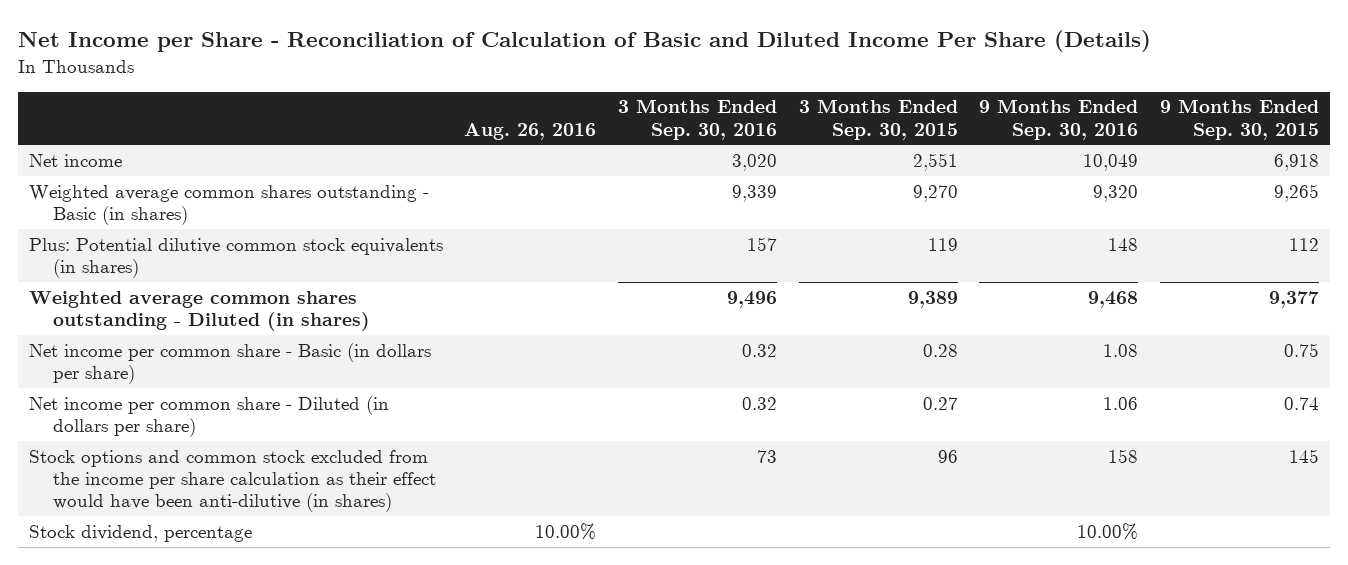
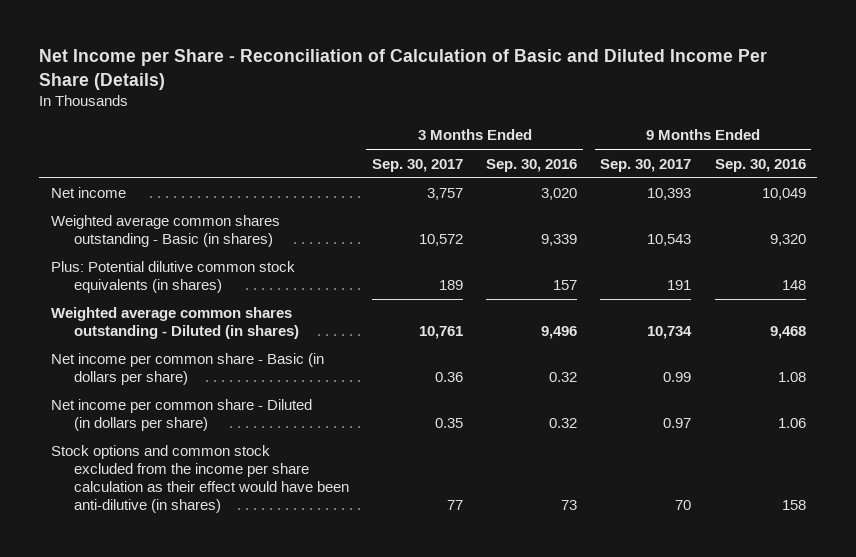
[464,122,597,140] Aug. 26, 2016 -> none
[798,99,958,140] 3 Months Ended Sep. 30, 2015 -> none
[1159,99,1319,140] 9 Months Ended Sep. 30, 2015 -> none
none -> [372,158,464,172] Sep. 30, 2017
none -> [600,158,692,172] Sep. 30, 2017
[28,524,252,542] Stock dividend, percentage -> none

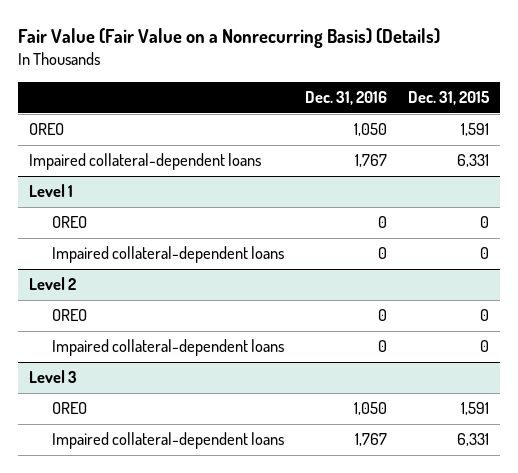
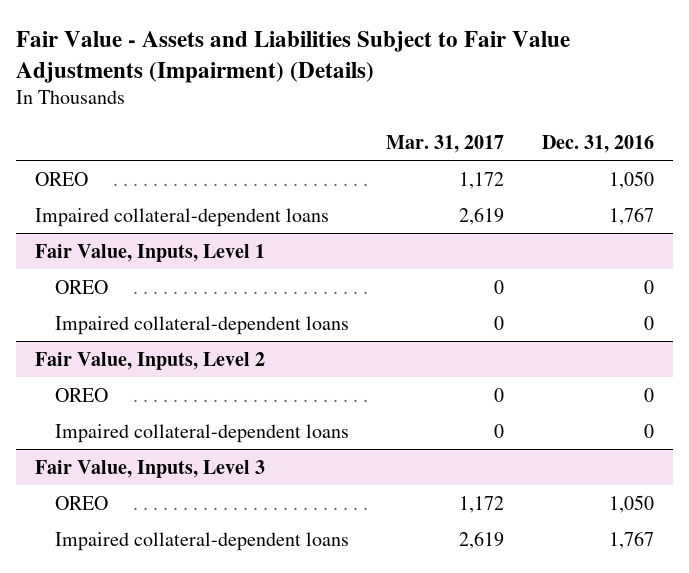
[18,28,441,49] Fair Value (Fair Value on a Nonrecurring Basis) (Details) -> [16,30,571,83] Fair Value - Assets and Liabilities Subject to Fair Value Adjustments (Impairment) (Details)
[408,91,491,106] Dec. 31, 2015 -> none
none -> [386,134,505,153] Mar. 31, 2017
[28,184,73,198] Level 1 -> [34,243,265,262] Fair Value, Inputs, Level 1
[28,277,76,291] Level 2 -> [34,351,265,370] Fair Value, Inputs, Level 2
[28,370,77,384] Level 3 -> [34,459,265,478] Fair Value, Inputs, Level 3

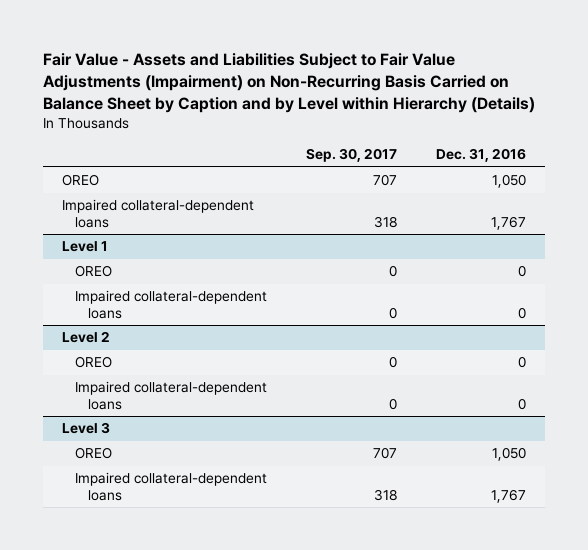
[16,30,571,83] Fair Value - Assets and Liabilities Subject to Fair Value Adjustments (Impairment) (Details) -> [43,52,536,113] Fair Value - Assets and Liabilities Subject to Fair Value Adjustments (Impairment) on Non-Recurring Basis Carried on Balance Sheet by Caption and by Level within Hierarchy (Details)
[386,134,505,153] Mar. 31, 2017 -> none
none -> [306,148,398,163] Sep. 30, 2017
[34,243,265,262] Fair Value, Inputs, Level 1 -> [62,241,109,253] Level 1
[34,351,265,370] Fair Value, Inputs, Level 2 -> [62,331,111,344] Level 2
[34,459,265,478] Fair Value, Inputs, Level 3 -> [62,422,111,435] Level 3

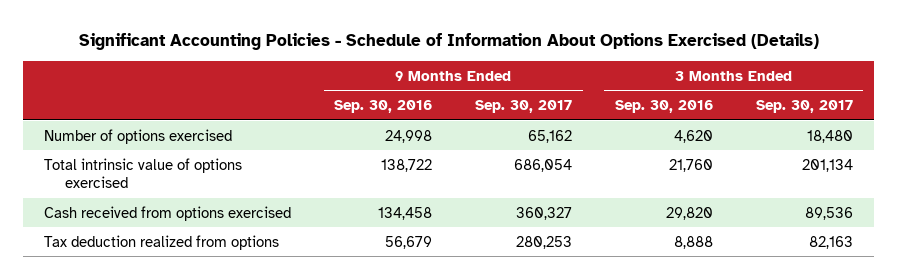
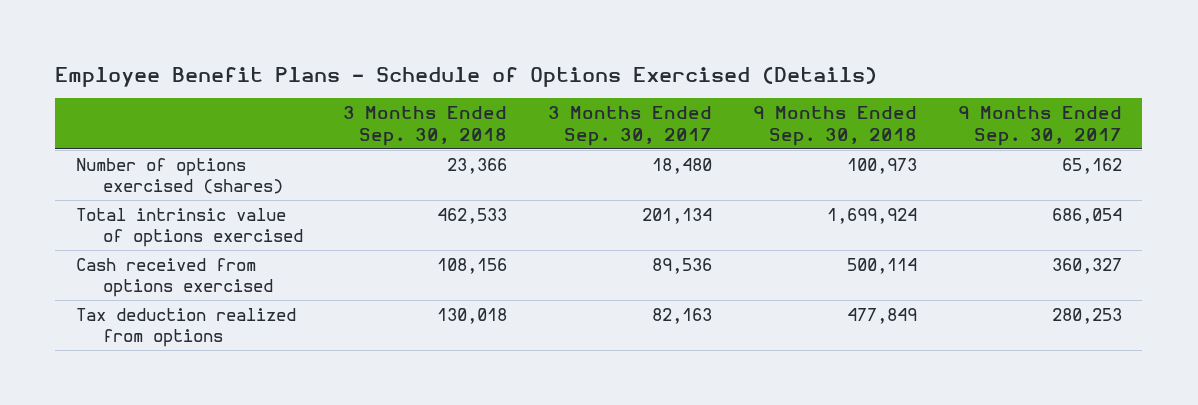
[78,33,819,51] Significant Accounting Policies - Schedule of Information About Options Exercised (Details) -> [55,66,878,87] Employee Benefit Plans - Schedule of Options Exercised (Details)
[334,100,433,114] Sep. 30, 2016 -> none
[614,100,713,114] Sep. 30, 2016 -> none
none -> [343,105,508,146] 3 Months Ended Sep. 30, 2018
none -> [753,105,918,146] 9 Months Ended Sep. 30, 2018
[44,128,233,144] Number of options exercised -> [75,157,283,195] Number of options exercised (shares)

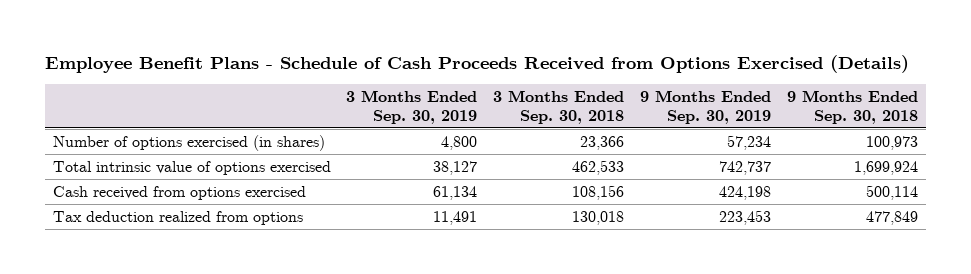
[55,66,878,87] Employee Benefit Plans - Schedule of Options Exercised (Details) -> [44,54,909,73] Employee Benefit Plans - Schedule of Cash Proceeds Received from Options Exercised (Details)
[548,105,713,146] 3 Months Ended Sep. 30, 2017 -> none
[957,105,1122,146] 9 Months Ended Sep. 30, 2017 -> none
none -> [346,89,478,124] 3 Months Ended Sep. 30, 2019
none -> [640,89,772,124] 9 Months Ended Sep. 30, 2019
[75,157,283,195] Number of options exercised (shares) -> [52,134,325,151] Number of options exercised (in shares)

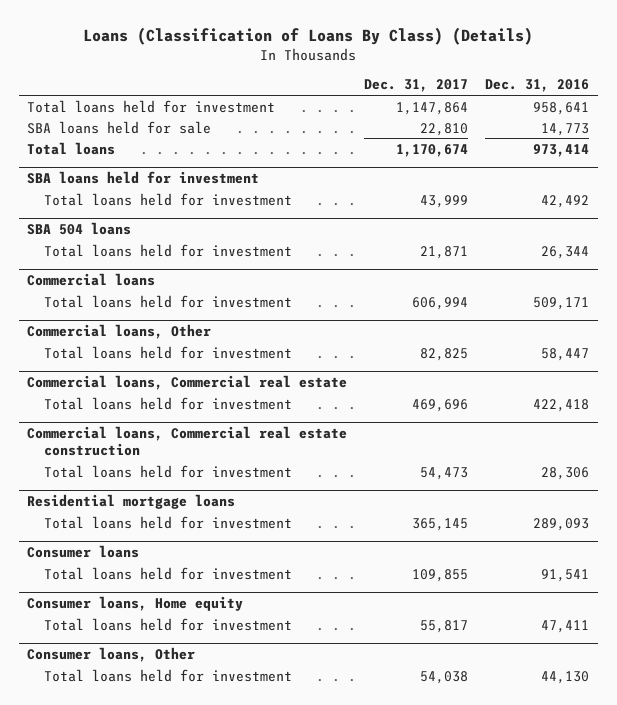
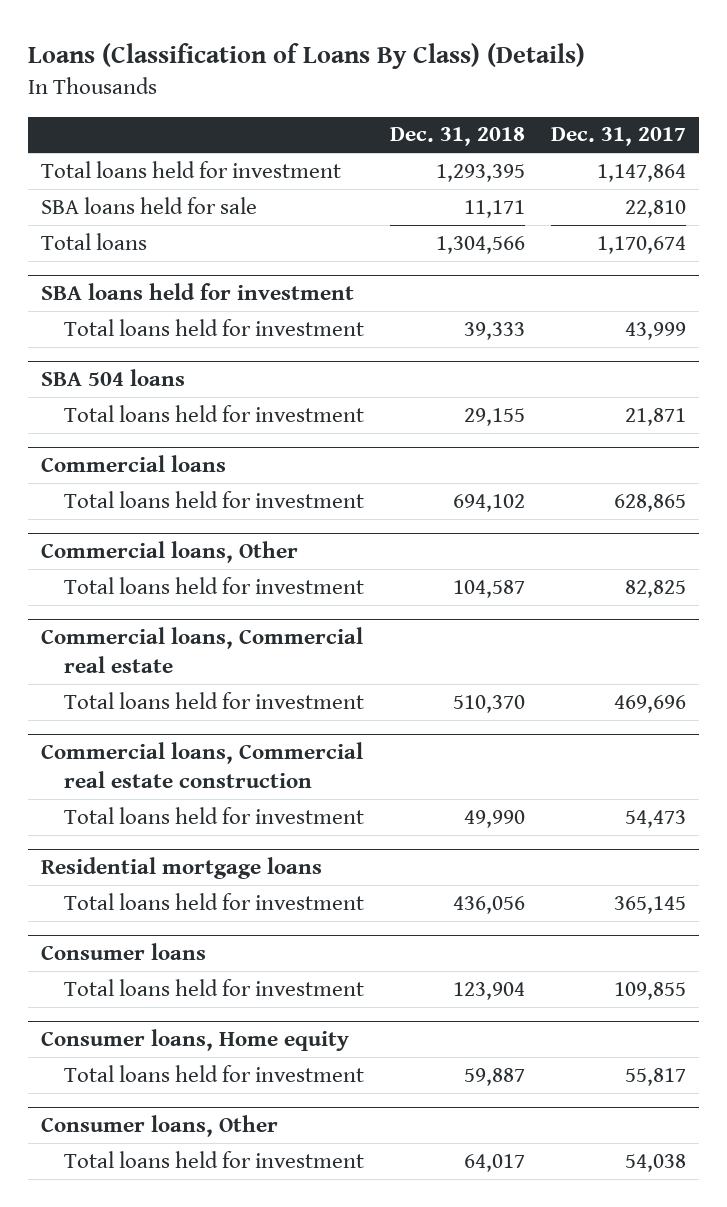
[485,79,590,93] Dec. 31, 2016 -> none
none -> [389,127,525,147] Dec. 31, 2018
[412,296,469,310] 606,994 -> [613,493,686,512] 628,865

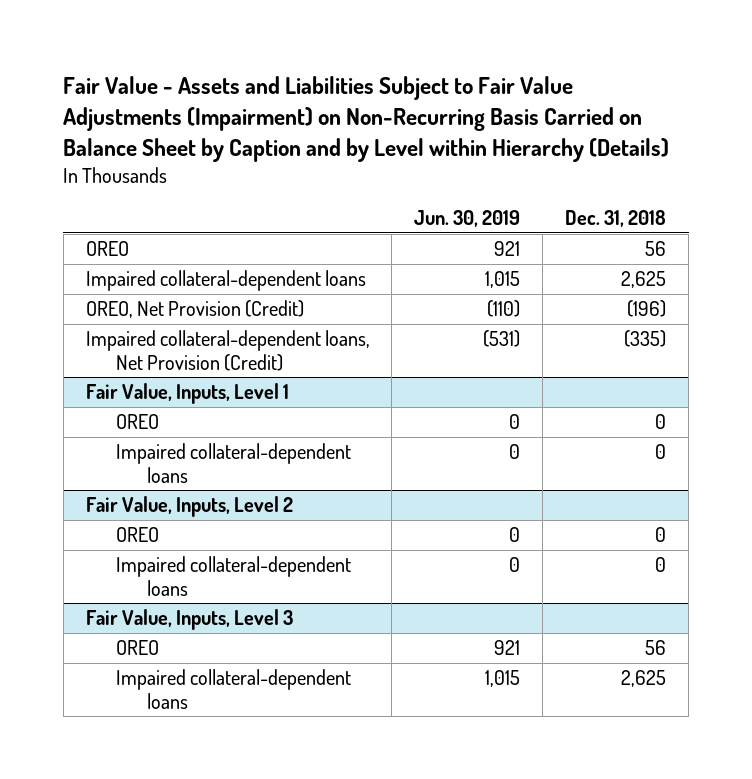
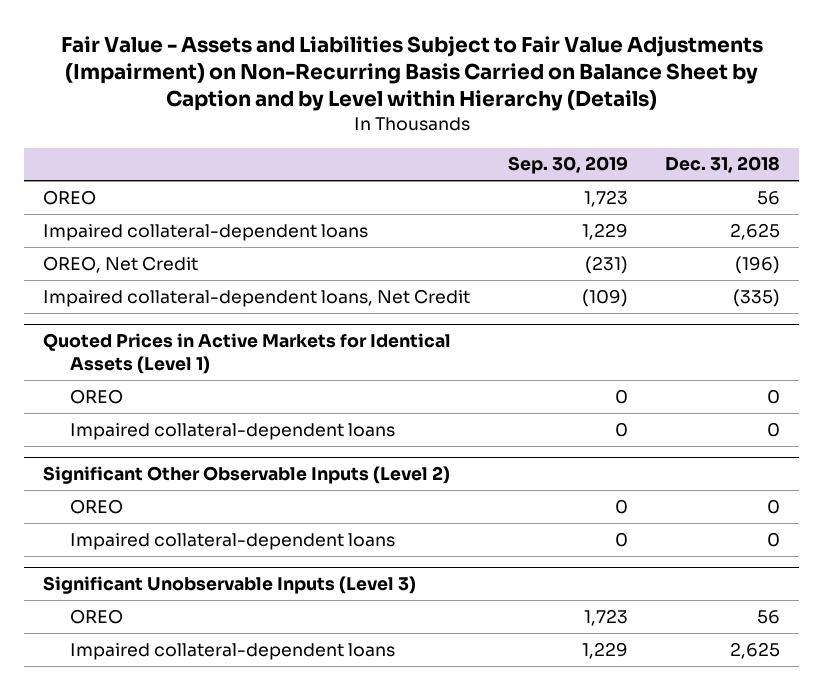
[414,210,521,228] Jun. 30, 2019 -> none
none -> [507,156,628,175] Sep. 30, 2019
[85,300,304,319] OREO, Net Provision (Credit) -> [43,255,199,273] OREO, Net Credit
[85,330,370,371] Impaired collateral-dependent loans, Net Provision (Credit) -> [43,288,471,307] Impaired collateral-dependent loans, Net Credit
[85,383,289,405] Fair Value, Inputs, Level 1 -> [43,333,452,375] Quoted Prices in Active Markets for Identical Assets (Level 1)
[85,496,293,518] Fair Value, Inputs, Level 2 -> [43,466,451,485] Significant Other Observable Inputs (Level 2)
[85,609,293,631] Fair Value, Inputs, Level 3 -> [43,576,417,595] Significant Unobservable Inputs (Level 3)

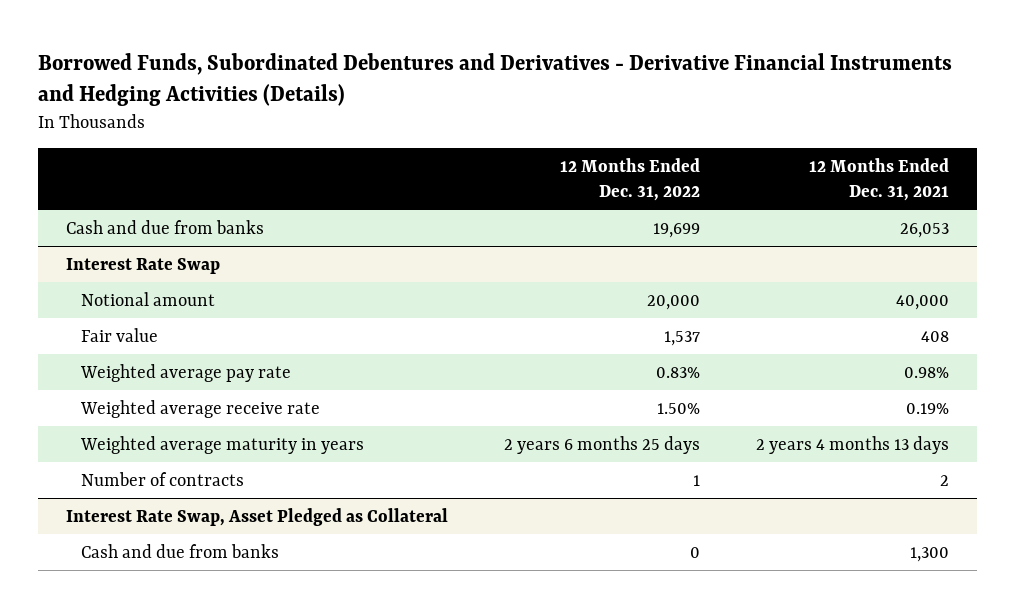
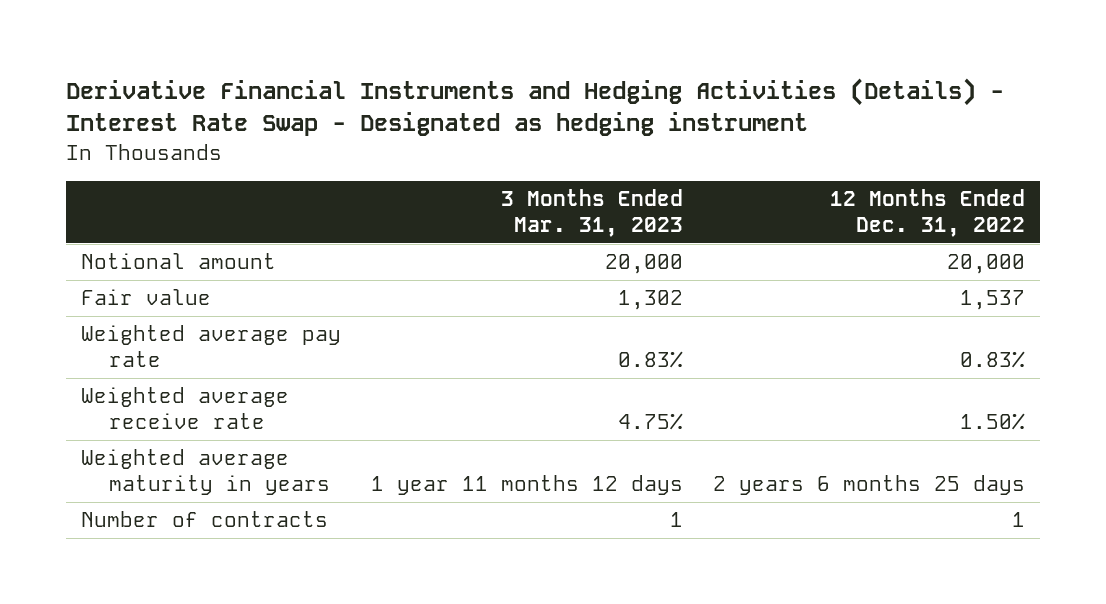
[38,52,953,106] Borrowed Funds, Subordinated Debentures and Derivatives - Derivative Financial Instruments and Hedging Activities (Details) -> [66,77,1005,137] Derivative Financial Instruments and Hedging Activities (Details) - Interest Rate Swap - Designated as hedging instrument
[809,158,950,202] 12 Months Ended Dec. 31, 2021 -> none
none -> [501,189,684,238] 3 Months Ended Mar. 31, 2023
[66,219,265,234] Cash and due from banks -> none
[66,257,221,274] Interest Rate Swap -> none
[66,507,449,526] Interest Rate Swap, Asset Pledged as Collateral -> none
[81,543,280,558] Cash and due from banks -> none

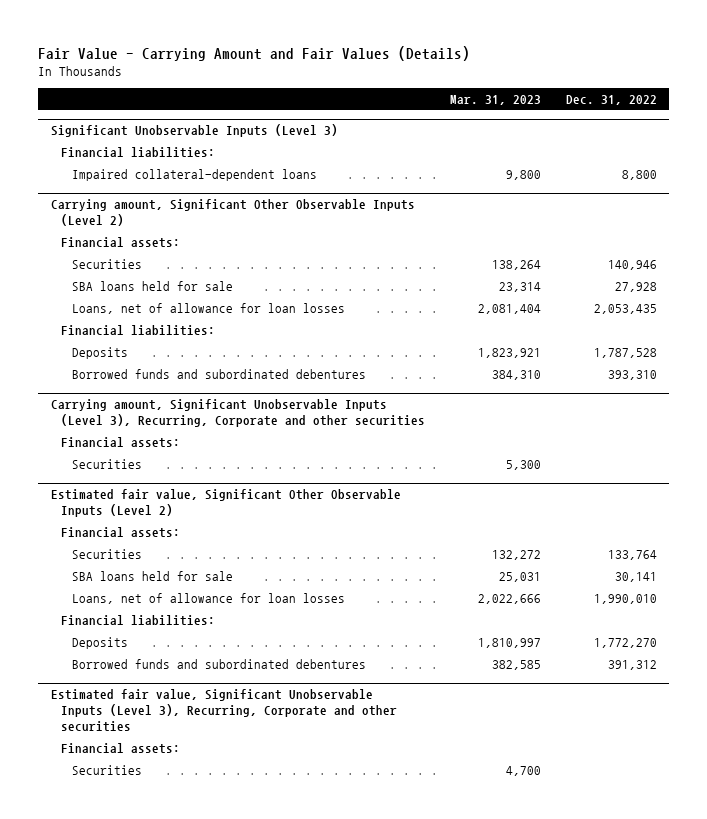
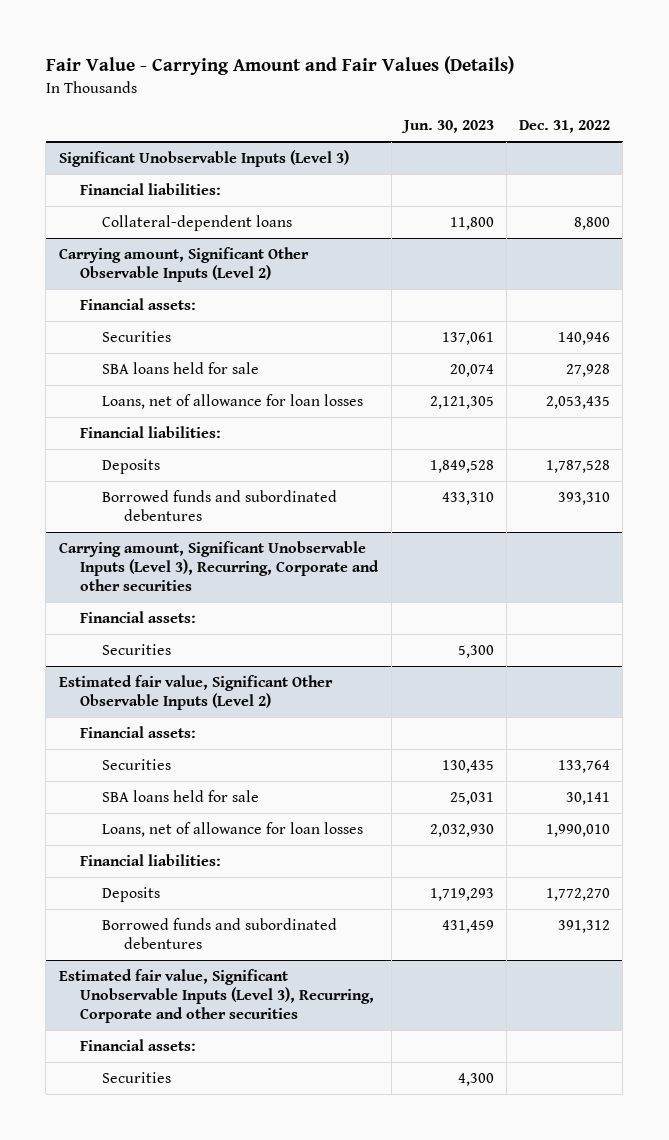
[450,94,542,105] Mar. 31, 2023 -> none
none -> [400,120,494,134] Jun. 30, 2023
[72,168,318,181] Impaired collateral-dependent loans -> [102,214,293,231] Collateral-dependent loans

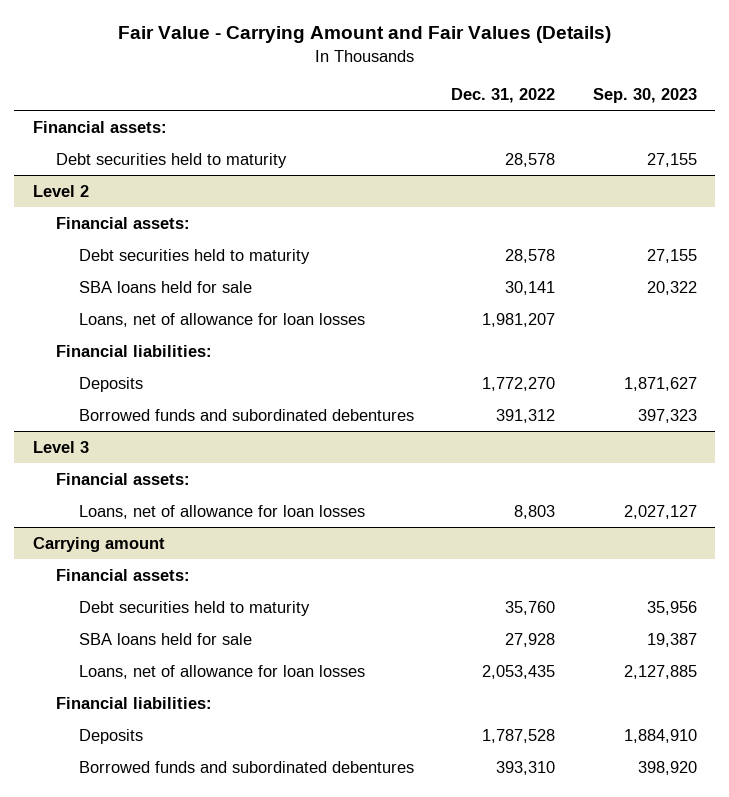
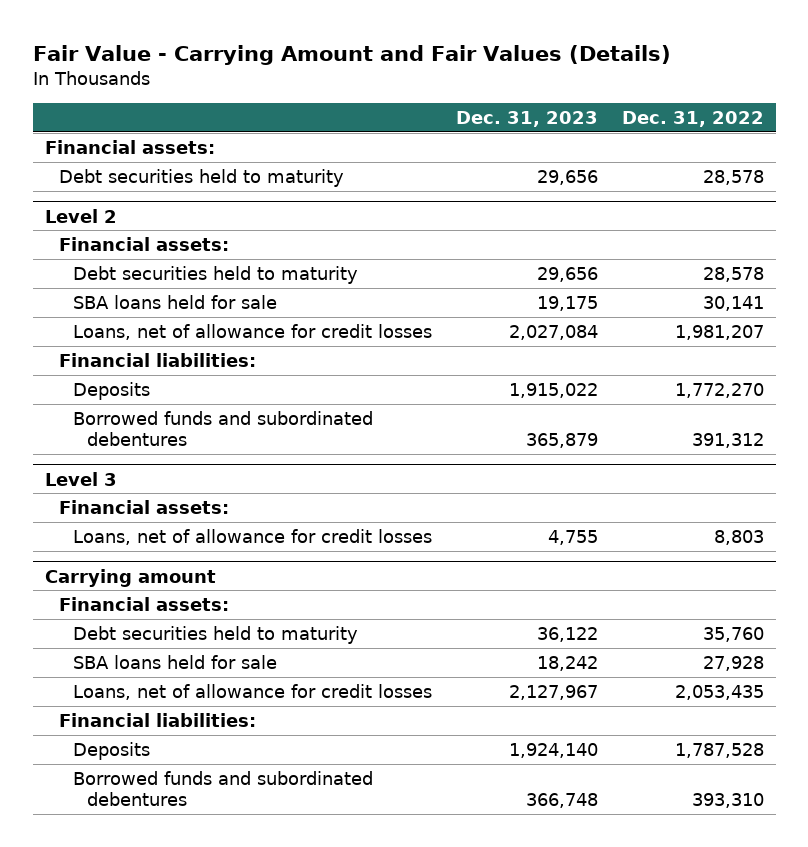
[592,87,697,103] Sep. 30, 2023 -> none
none -> [455,110,598,127] Dec. 31, 2023
[78,312,365,327] Loans, net of allowance for loan losses -> [73,323,433,340] Loans, net of allowance for credit losses
[78,504,365,519] Loans, net of allowance for loan losses -> [73,528,433,545] Loans, net of allowance for credit losses
[78,664,365,679] Loans, net of allowance for loan losses -> [73,683,433,700] Loans, net of allowance for credit losses

